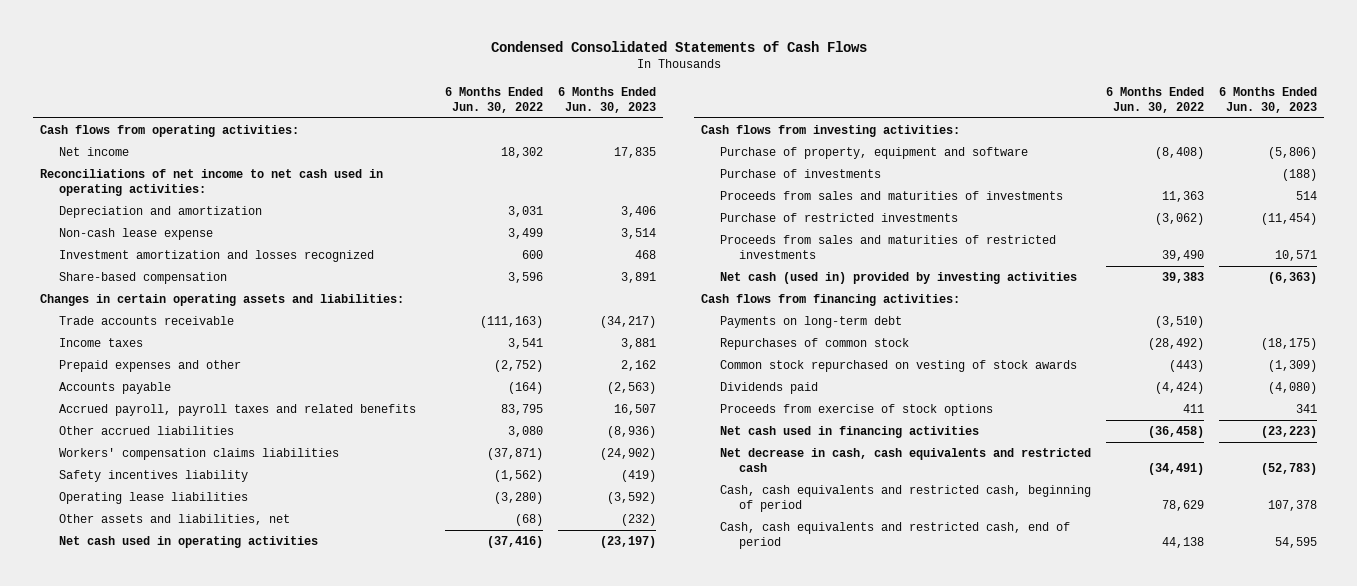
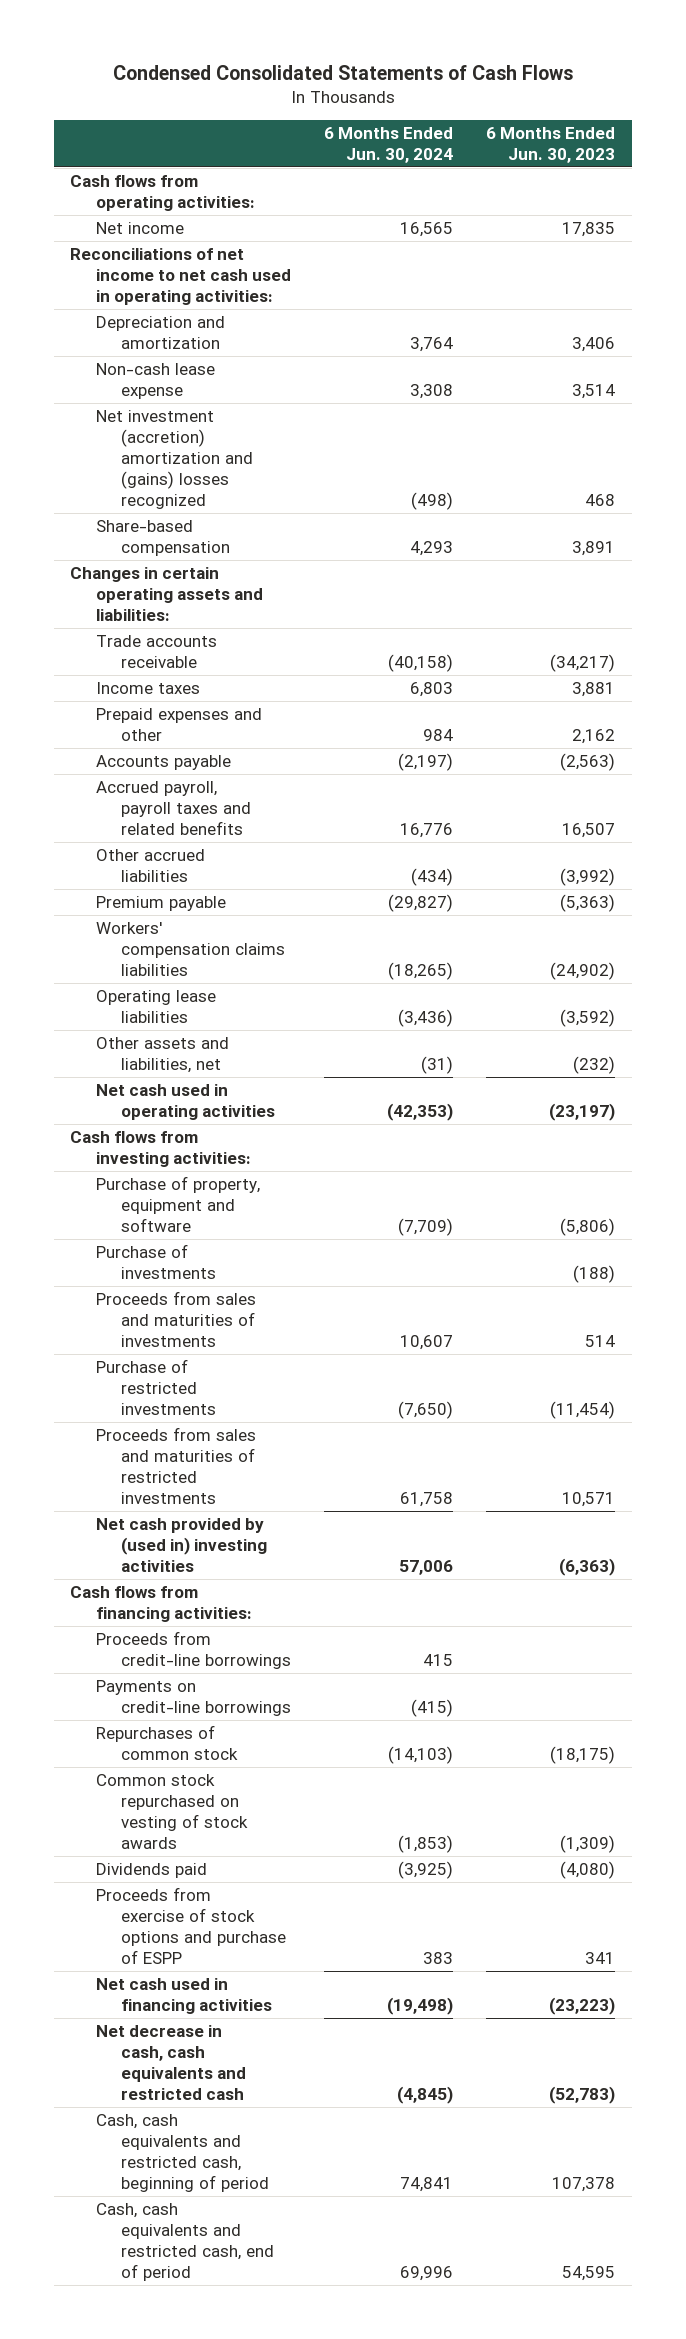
[445,86,544,113] 6 Months Ended Jun. 30, 2022 -> none
none -> [324,126,454,163] 6 Months Ended Jun. 30, 2024
[59,250,375,263] Investment amortization and losses recognized -> [95,410,254,510] Net investment (accretion) amortization and (gains) losses recognized
[606,426,656,439] (8,936) -> [560,868,616,887] (3,992)
none -> [95,896,226,912] Premium payable
[59,470,249,483] Safety incentives liability -> none
[720,272,1078,285] Net cash (used in) provided by investing activities -> [95,1518,268,1573] Net cash provided by (used in) investing activities
[720,316,903,329] Payments on long-term debt -> none
none -> [95,1631,292,1670] Proceeds from credit-line borrowings
none -> [95,1680,292,1717] Payments on credit-line borrowings
[720,404,994,417] Proceeds from exercise of stock options -> [95,1887,287,1965] Proceeds from exercise of stock options and purchase of ESPP

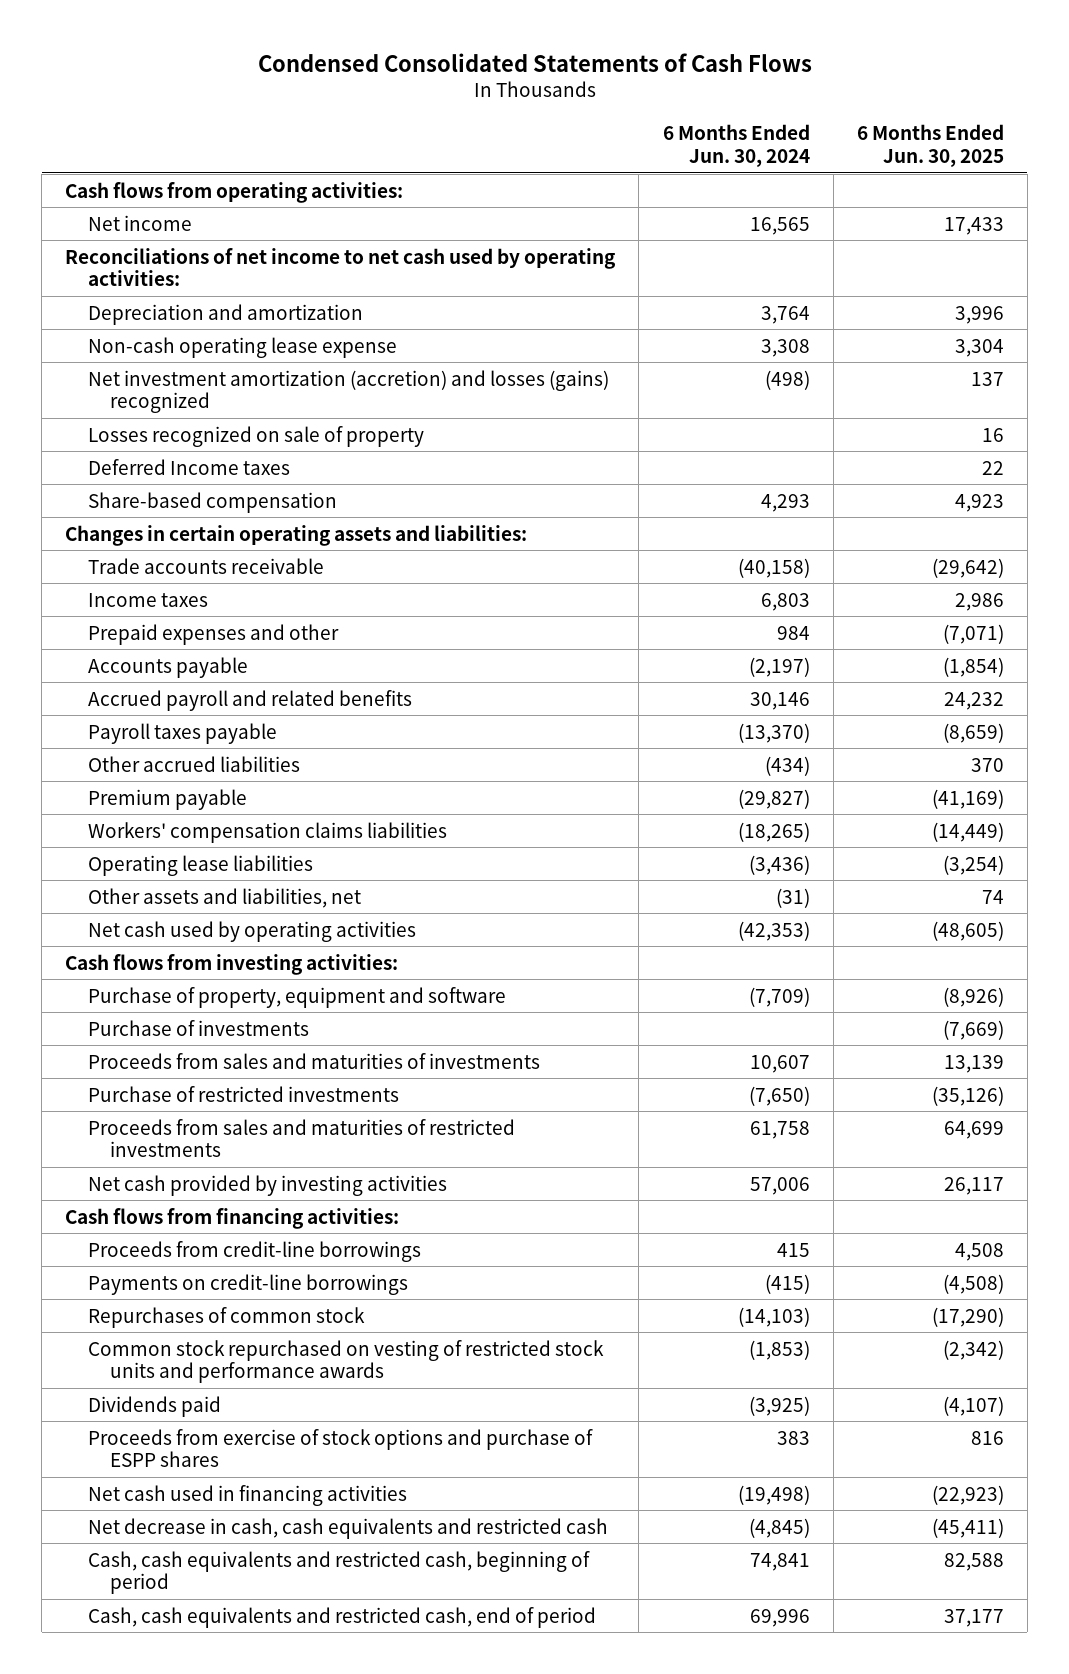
[486,126,616,163] 6 Months Ended Jun. 30, 2023 -> none
none -> [856,124,1004,168] 6 Months Ended Jun. 30, 2025
[70,248,291,306] Reconciliations of net income to net cash used in operating activities: -> [65,247,617,287] Reconciliations of net income to net cash used by operating activities:
[95,363,215,400] Non-cash lease expense -> [87,336,397,358] Non-cash operating lease expense
[95,410,254,510] Net investment (accretion) amortization and (gains) losses recognized -> [87,369,609,414] Net investment amortization (accretion) and losses (gains) recognized
none -> [87,425,424,447] Losses recognized on sale of property
none -> [87,458,290,475] Deferred Income taxes
[95,781,252,836] Accrued payroll, payroll taxes and related benefits -> [87,689,412,711] Accrued payroll and related benefits
[400,823,454,839] 16,776 -> [749,691,810,710] 30,146
none -> [87,722,277,744] Payroll taxes payable
[95,1084,276,1121] Net cash used in operating activities -> [87,920,416,942] Net cash used by operating activities
[95,1518,268,1573] Net cash provided by (used in) investing activities -> [87,1174,447,1196] Net cash provided by investing activities
[95,1774,249,1850] Common stock repurchased on vesting of stock awards -> [87,1339,604,1384] Common stock repurchased on vesting of restricted stock units and performance awards
[95,1887,287,1965] Proceeds from exercise of stock options and purchase of ESPP -> [87,1428,593,1468] Proceeds from exercise of stock options and purchase of ESPP shares

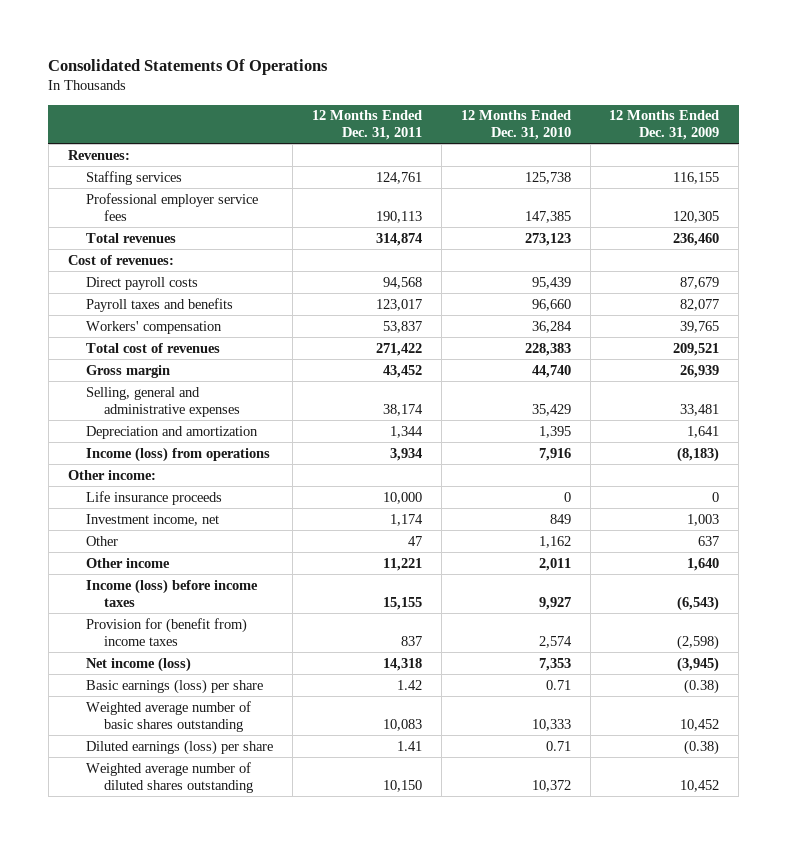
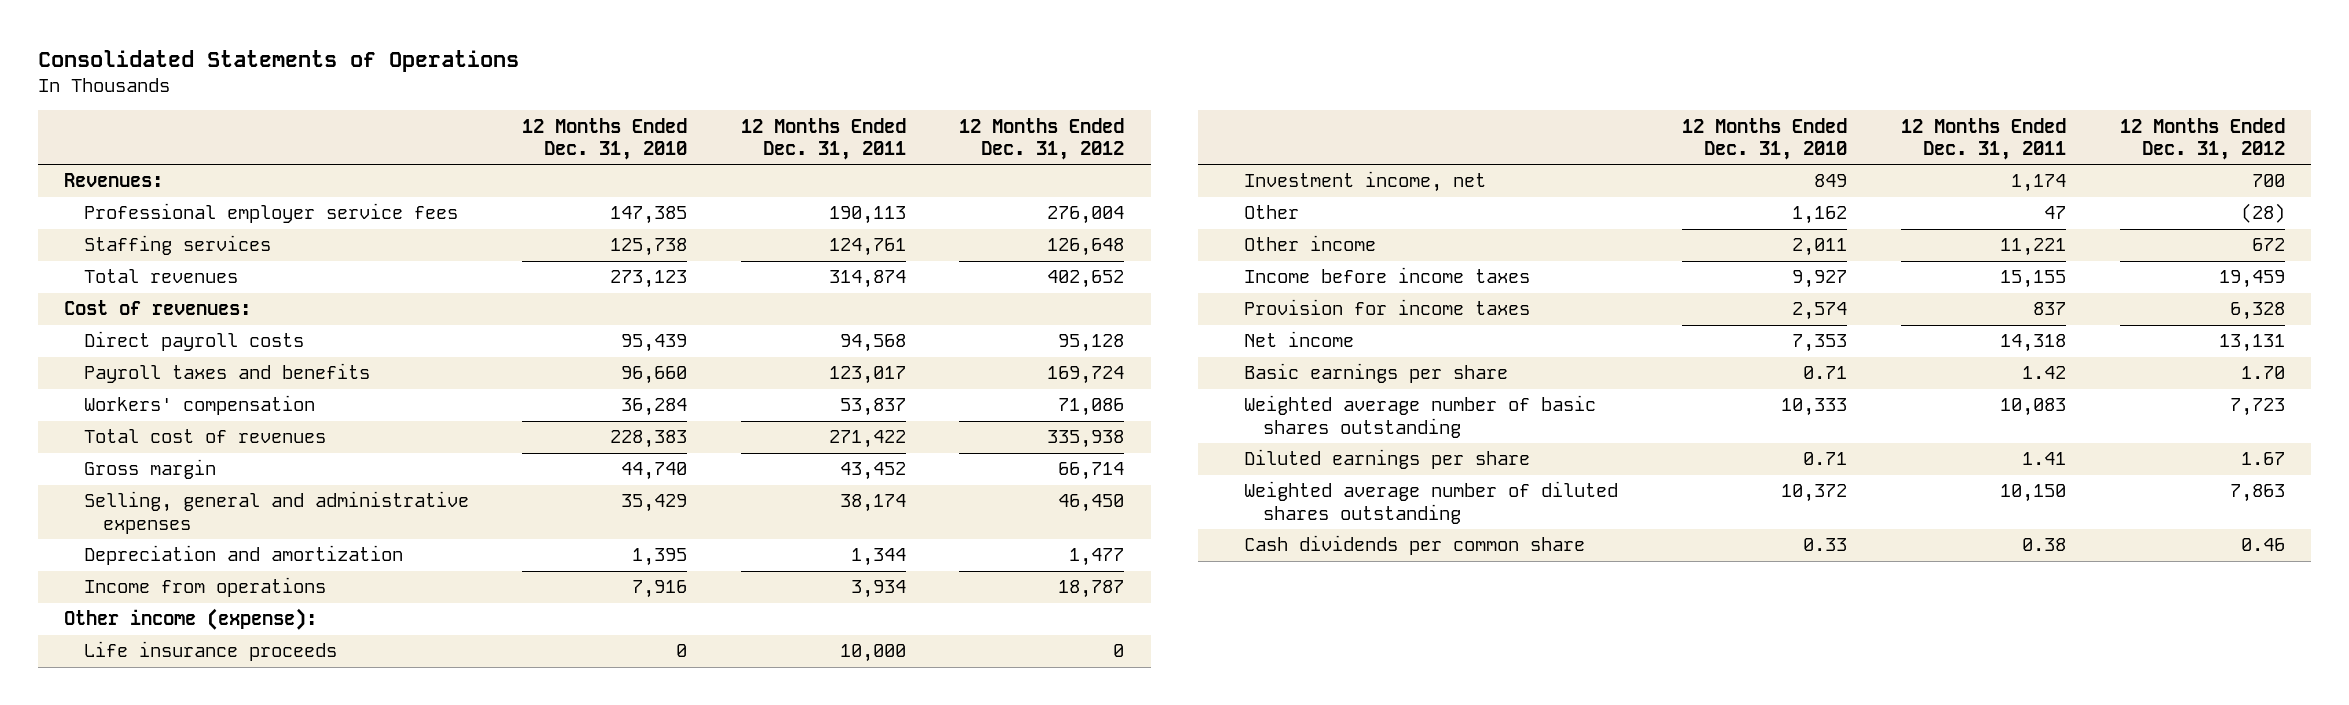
[48,58,329,75] Consolidated Statements Of Operations -> [37,49,519,72] Consolidated Statements of Operations
[609,110,720,141] 12 Months Ended Dec. 31, 2009 -> none
none -> [959,117,1125,161] 12 Months Ended Dec. 31, 2012
[85,170,182,185] Staffing services -> [83,235,271,256] Staffing services
[85,446,270,462] Income (loss) from operations -> [83,577,326,598] Income from operations
[67,469,156,480] Other income: -> [64,608,318,631] Other income (expense):
[85,578,258,607] Income (loss) before income taxes -> [1243,267,1530,284] Income before income taxes
[85,617,247,646] Provision for (benefit from) income taxes -> [1243,299,1530,316] Provision for income taxes
[85,656,191,672] Net income (loss) -> [1243,331,1354,348] Net income
[85,678,263,694] Basic earnings (loss) per share -> [1243,363,1508,384] Basic earnings per share
[85,739,273,755] Diluted earnings (loss) per share -> [1243,449,1530,470] Diluted earnings per share
none -> [1243,535,1585,556] Cash dividends per common share

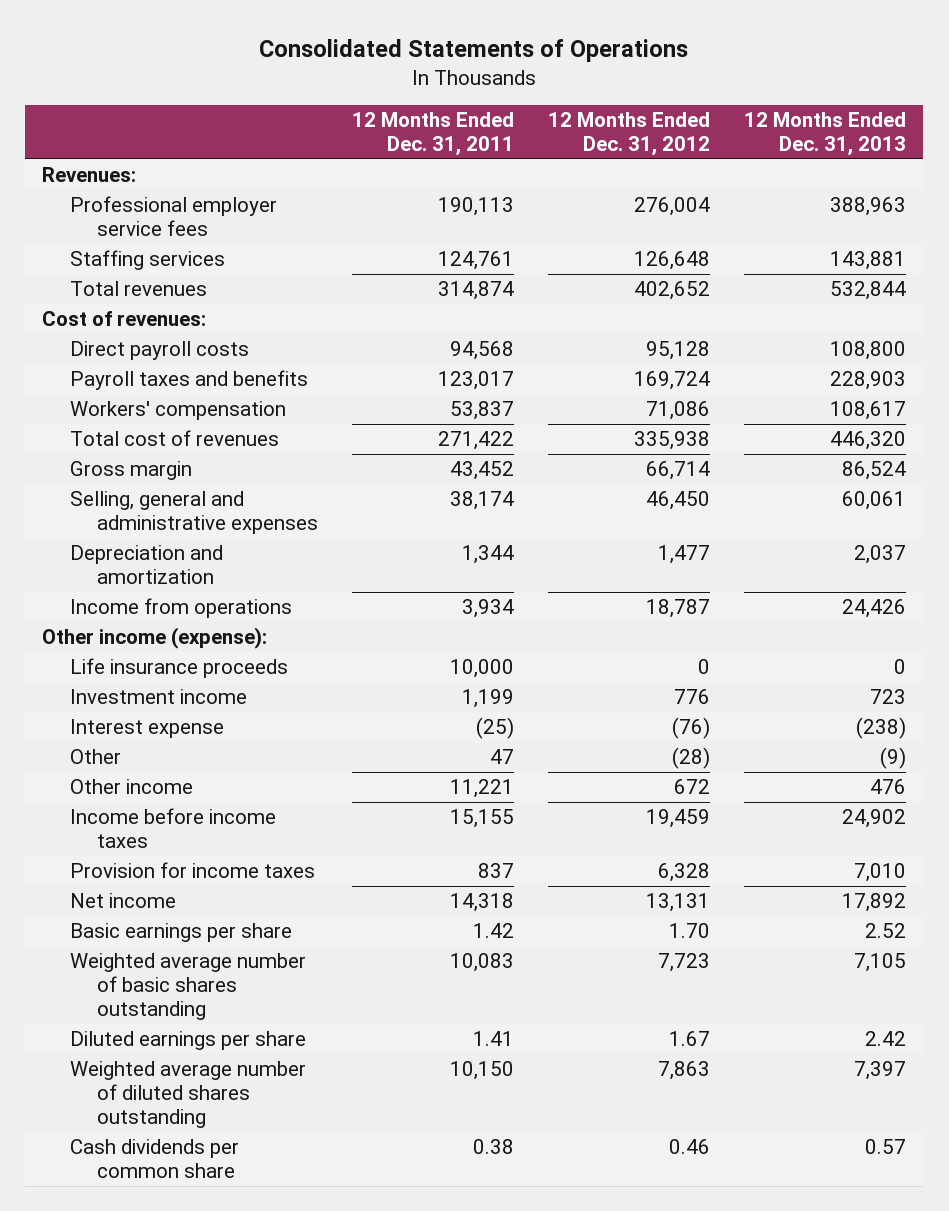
[522,117,688,161] 12 Months Ended Dec. 31, 2010 -> none
none -> [744,112,907,157] 12 Months Ended Dec. 31, 2013
[1243,171,1486,193] Investment income, net -> [69,689,247,705] Investment income
[2011,174,2067,193] 1,174 -> [462,689,515,709] 1,199
[2251,174,2285,188] 700 -> [674,689,711,705] 776
none -> [69,719,224,739] Interest expense

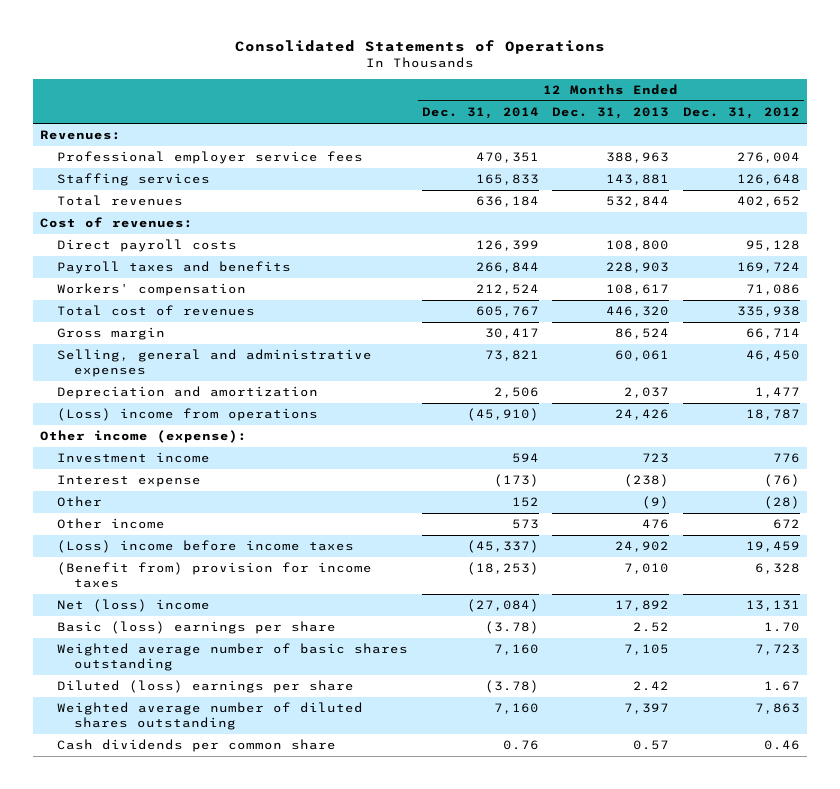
[352,112,515,157] 12 Months Ended Dec. 31, 2011 -> none
none -> [421,107,539,120] Dec. 31, 2014
[69,598,292,619] Income from operations -> [56,408,318,422] (Loss) income from operations
[69,658,288,679] Life insurance proceeds -> none
[69,808,276,849] Income before income taxes -> [56,540,354,554] (Loss) income before income taxes
[69,862,315,879] Provision for income taxes -> [56,562,372,588] (Benefit from) provision for income taxes
[69,893,176,909] Net income -> [56,599,210,613] Net (loss) income
[69,923,292,943] Basic earnings per share -> [56,621,336,635] Basic (loss) earnings per share
[69,1031,306,1051] Diluted earnings per share -> [56,680,354,694] Diluted (loss) earnings per share

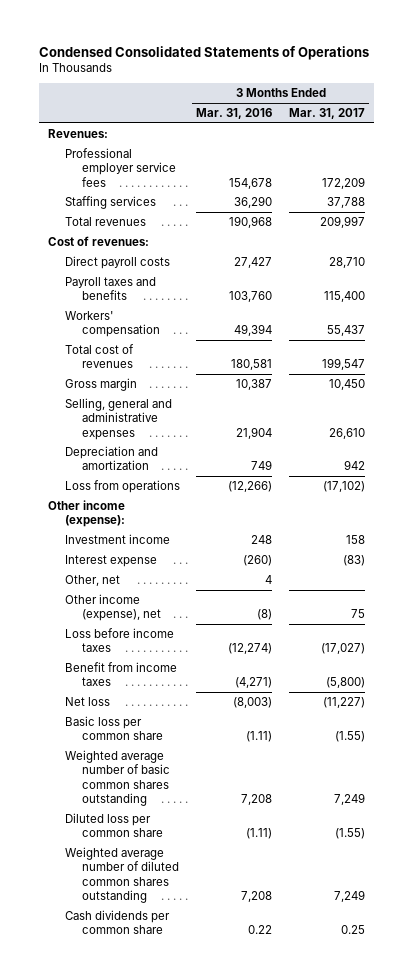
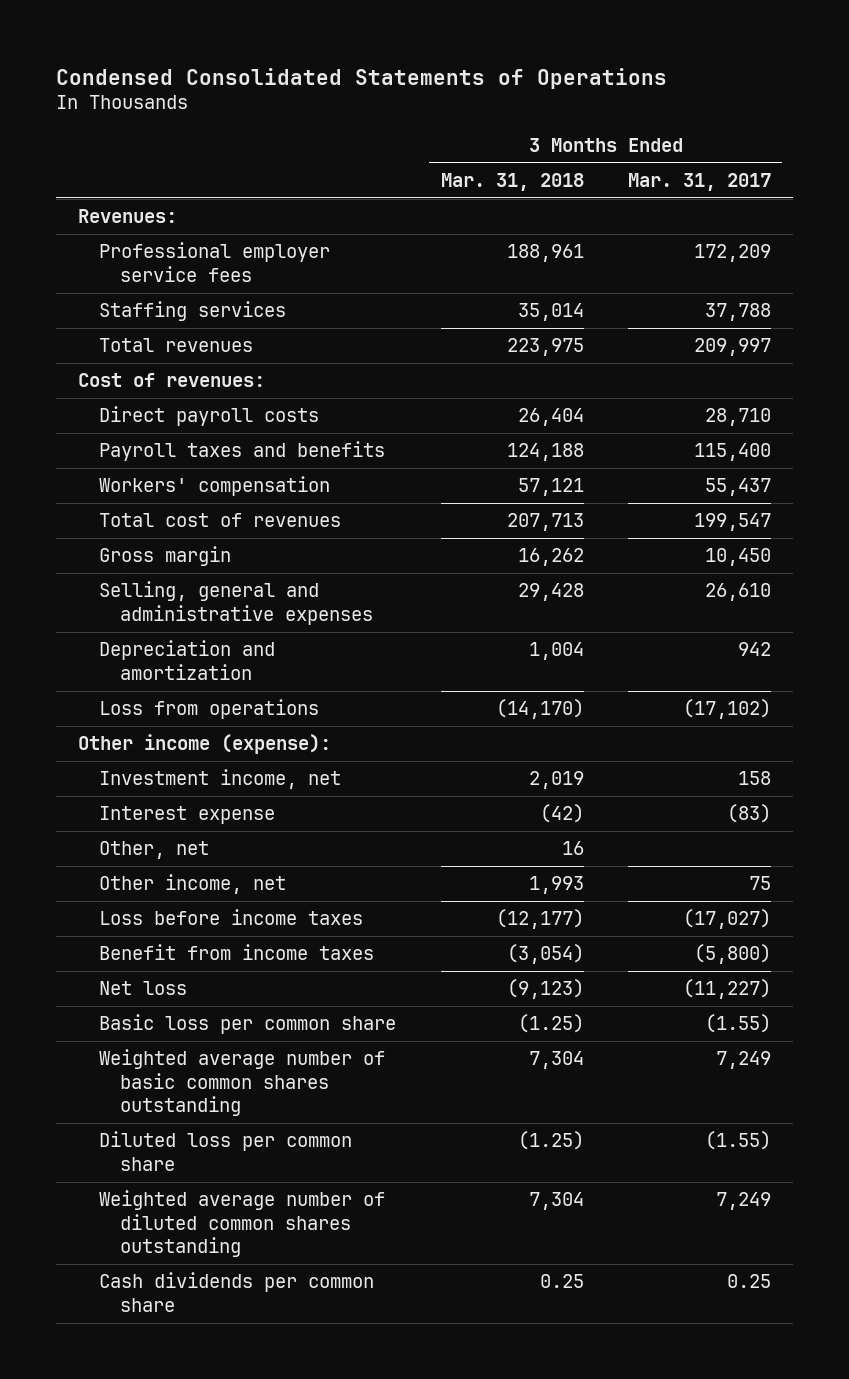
[196,108,273,120] Mar. 31, 2016 -> none
none -> [440,172,584,191] Mar. 31, 2018
[64,534,170,545] Investment income -> [99,769,342,790] Investment income, net
[64,594,161,622] Other income (expense), net -> [99,874,287,895] Other income, net

